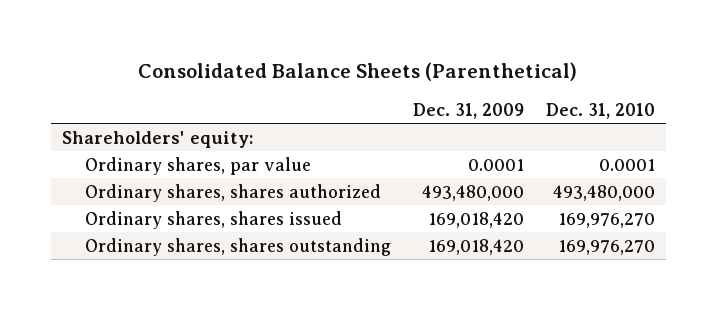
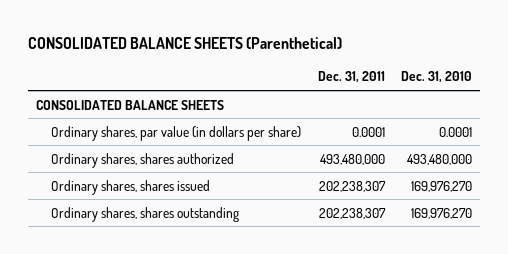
[138,62,578,82] Consolidated Balance Sheets (Parenthetical) -> [28,37,343,50] CONSOLIDATED BALANCE SHEETS (Parenthetical)
[413,102,525,119] Dec. 31, 2009 -> none
none -> [317,71,385,84] Dec. 31, 2011
[61,130,253,148] Shareholders' equity: -> none
none -> [36,99,225,110] CONSOLIDATED BALANCE SHEETS
[85,156,312,175] Ordinary shares, par value -> [51,125,302,141] Ordinary shares, par value (in dollars per share)

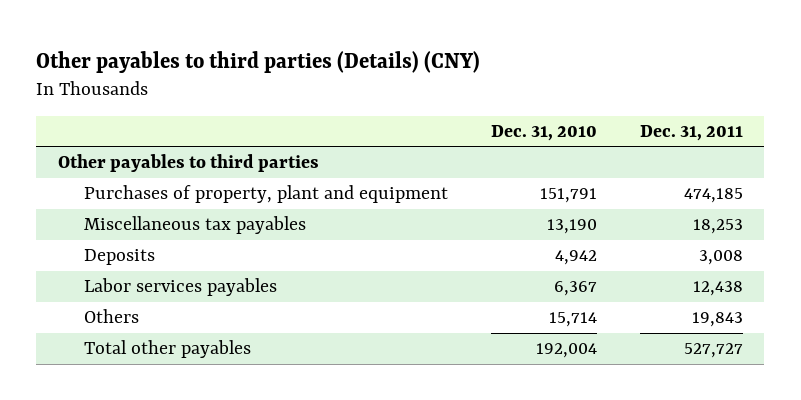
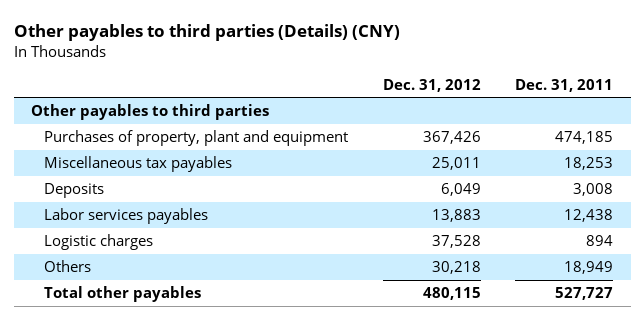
[491,124,598,141] Dec. 31, 2010 -> none
none -> [382,78,481,92] Dec. 31, 2012
none -> [43,234,153,251] Logistic charges
[692,312,744,328] 19,843 -> [564,261,614,275] 18,949

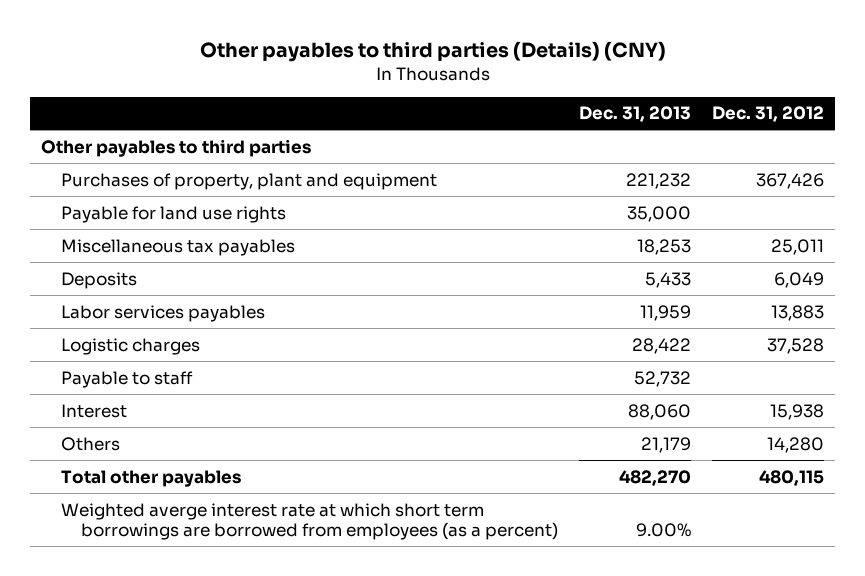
[515,78,614,92] Dec. 31, 2011 -> none
none -> [579,106,692,123] Dec. 31, 2013
none -> [60,205,286,223] Payable for land use rights
none -> [60,370,193,388] Payable to staff
none -> [60,403,127,418] Interest
[431,261,481,275] 30,218 -> [767,436,825,453] 14,280
none -> [60,502,559,541] Weighted averge interest rate at which short term borrowings are borrowed from employees (as a percent)

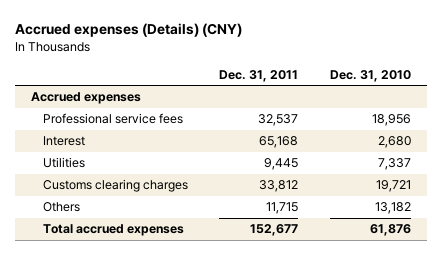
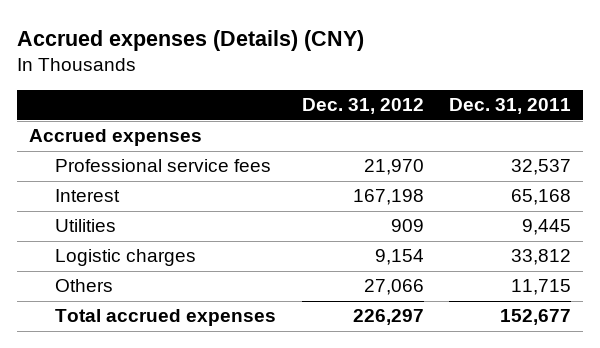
[329,69,411,82] Dec. 31, 2010 -> none
none -> [301,98,424,115] Dec. 31, 2012
[42,179,188,193] Customs clearing charges -> [55,249,197,267] Logistic charges

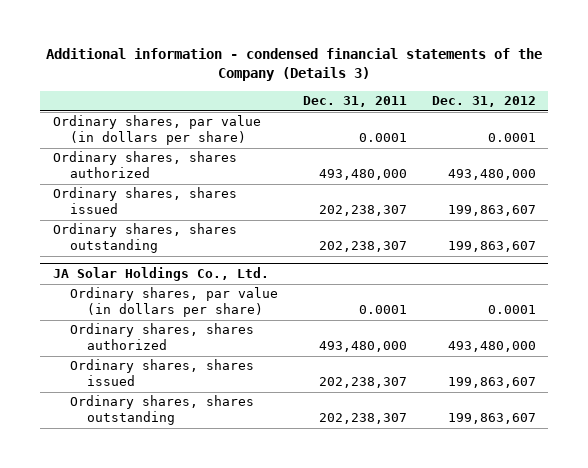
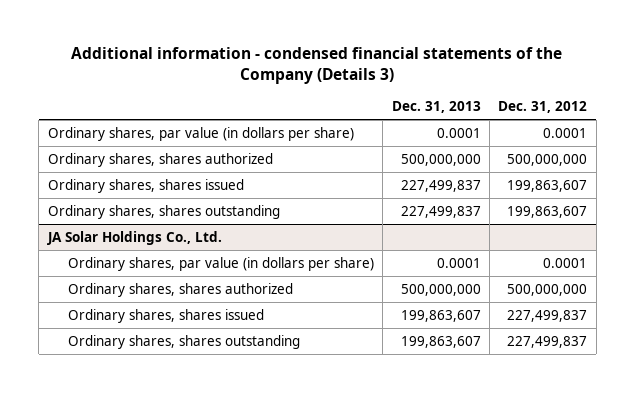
[302,96,407,108] Dec. 31, 2011 -> none
none -> [391,101,481,114] Dec. 31, 2013
[447,168,536,180] 493,480,000 -> [507,153,588,166] 500,000,000
[447,340,536,352] 493,480,000 -> [507,283,588,296] 500,000,000
[447,376,536,388] 199,863,607 -> [507,309,588,322] 227,499,837
[447,412,536,424] 199,863,607 -> [507,335,588,348] 227,499,837

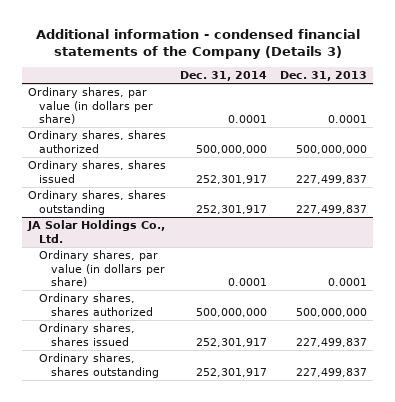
[498,101,588,114] Dec. 31, 2012 -> none
none -> [179,71,267,82] Dec. 31, 2014
[400,309,481,322] 199,863,607 -> [295,337,367,347] 227,499,837
[400,335,481,348] 199,863,607 -> [295,367,367,377] 227,499,837

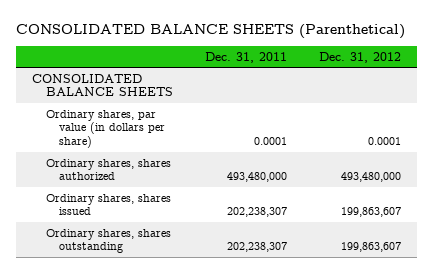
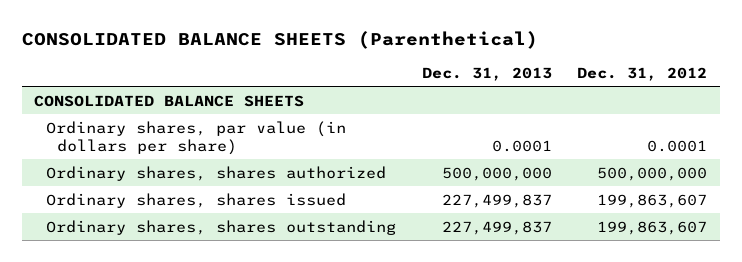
[204,51,287,63] Dec. 31, 2011 -> none
none -> [421,66,552,81] Dec. 31, 2013
[341,172,402,183] 493,480,000 -> [597,166,708,181] 500,000,000

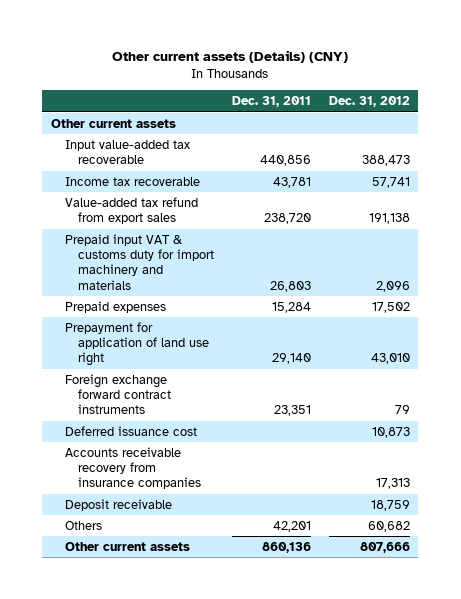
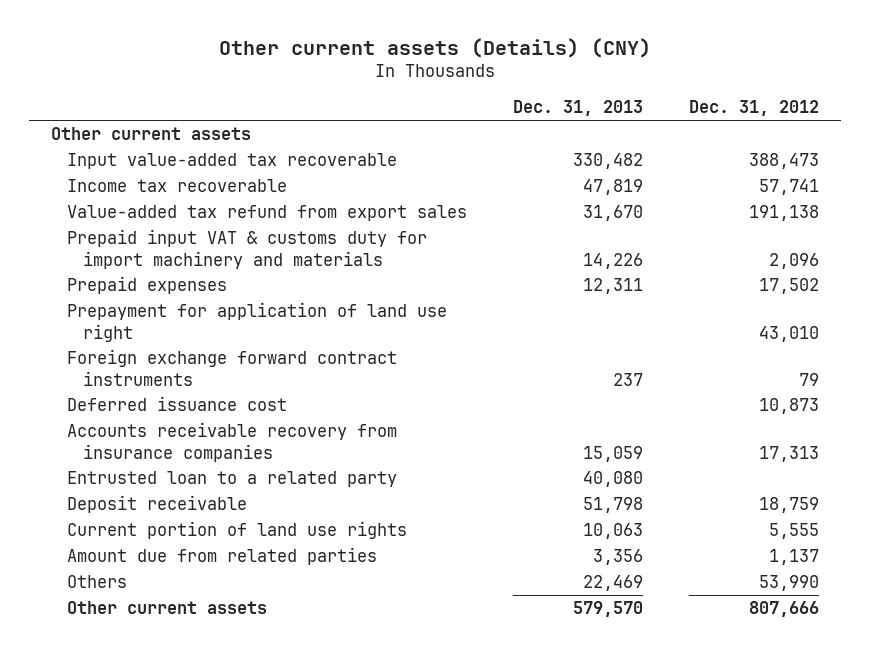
[231,96,311,108] Dec. 31, 2011 -> none
none -> [513,100,644,117] Dec. 31, 2013
none -> [67,471,398,488] Entrusted loan to a related party
none -> [67,521,408,540] Current portion of land use rights
none -> [67,547,378,566] Amount due from related parties
[367,520,410,532] 60,682 -> [758,575,819,592] 53,990

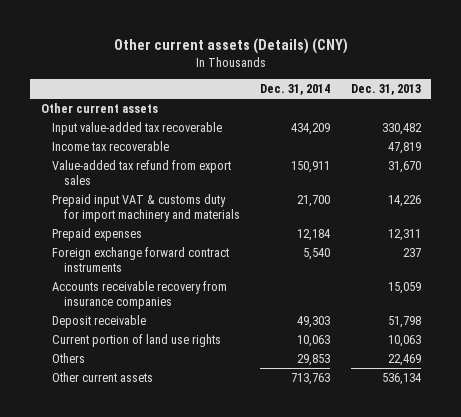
[688,100,819,117] Dec. 31, 2012 -> none
none -> [260,84,331,96] Dec. 31, 2014
[67,302,448,342] Prepayment for application of land use right -> none
[67,396,288,412] Deferred issuance cost -> none
[67,471,398,488] Entrusted loan to a related party -> none
[67,547,378,566] Amount due from related parties -> none
[573,601,644,618] 579,570 -> [381,372,421,385] 536,134

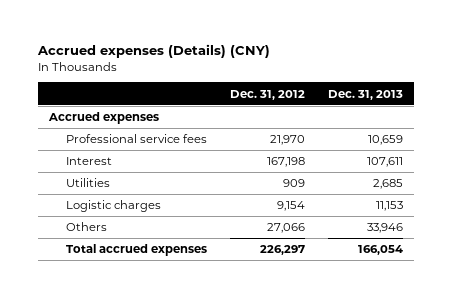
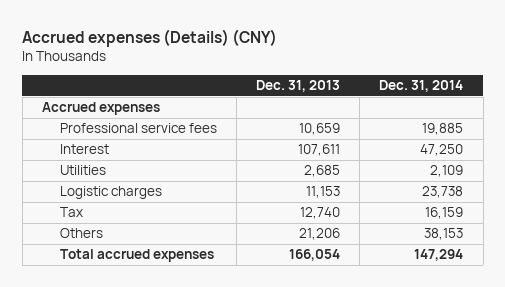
[229,89,305,100] Dec. 31, 2012 -> none
none -> [379,80,464,93] Dec. 31, 2014
none -> [59,207,83,218] Tax
[366,223,403,234] 33,946 -> [299,228,341,241] 21,206

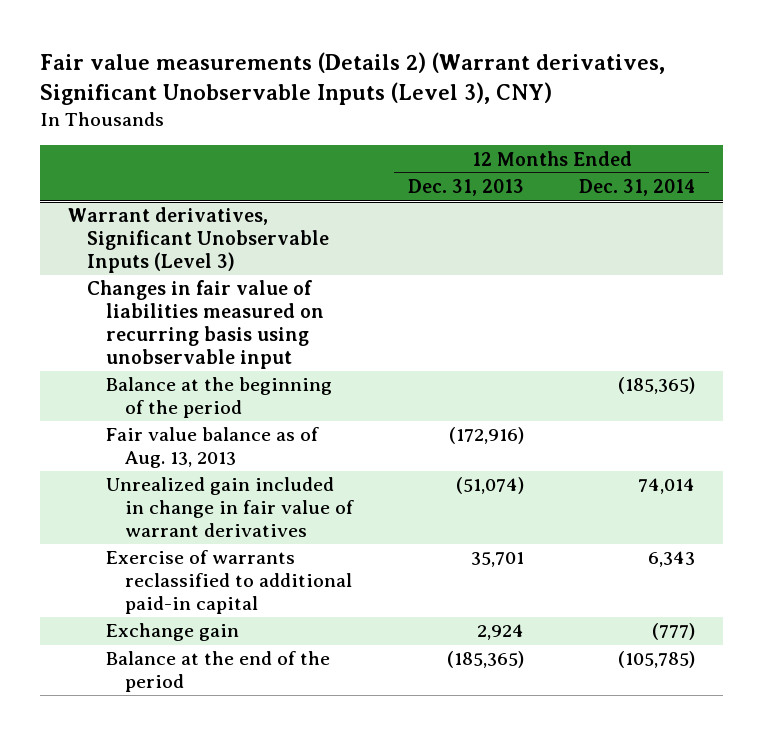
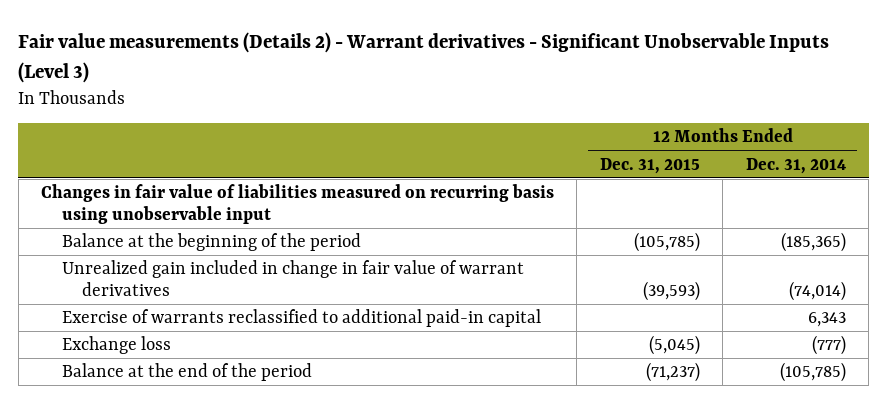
[40,52,666,106] Fair value measurements (Details 2) (Warrant derivatives, Significant Unobservable Inputs (Level 3), CNY) -> [18,31,830,83] Fair value measurements (Details 2) - Warrant derivatives - Significant Unobservable Inputs (Level 3)
[407,179,524,197] Dec. 31, 2013 -> none
none -> [599,157,700,174] Dec. 31, 2015
[67,207,329,274] Warrant derivatives, Significant Unobservable Inputs (Level 3) -> none
[105,427,319,469] Fair value balance as of Aug. 13, 2013 -> none
[638,478,696,495] 74,014 -> [788,281,846,302] (74,014)
[105,623,239,642] Exchange gain -> [61,336,171,355] Exchange loss

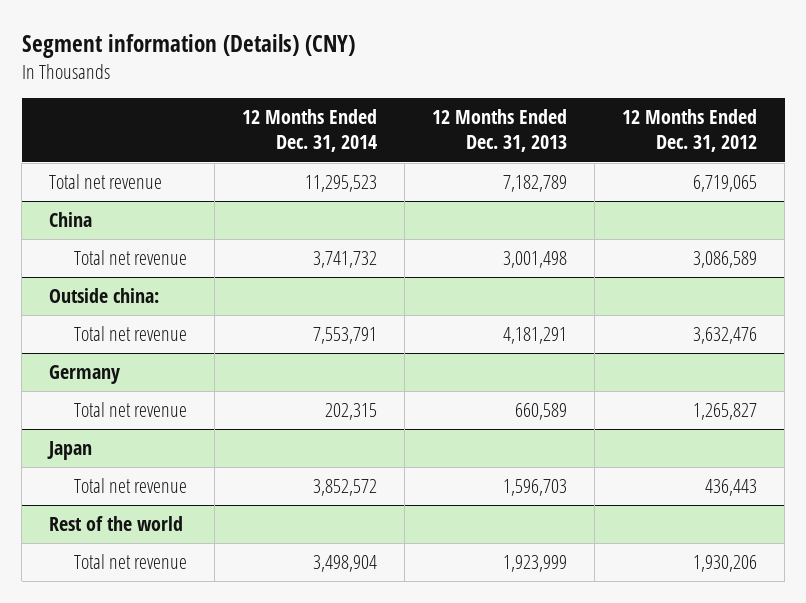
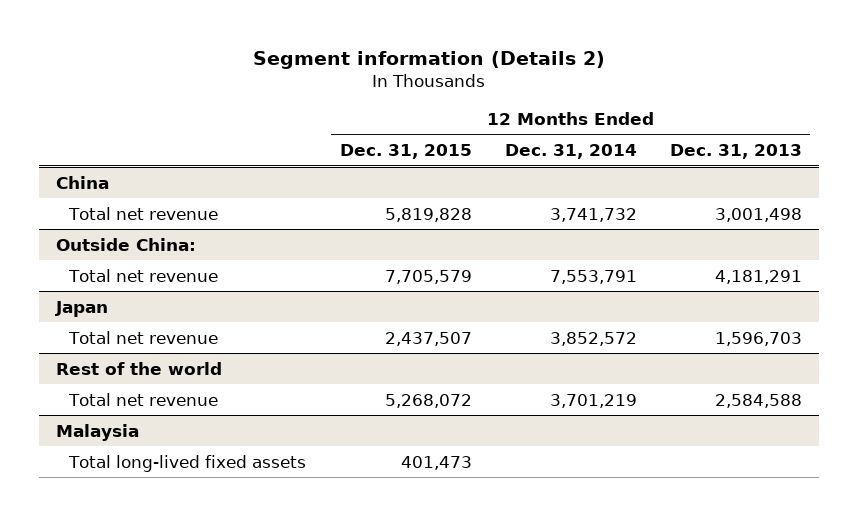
[21,34,355,59] Segment information (Details) (CNY) -> [252,50,605,69] Segment information (Details 2)
[622,109,758,153] 12 Months Ended Dec. 31, 2012 -> none
none -> [339,144,472,160] Dec. 31, 2015
[49,173,163,189] Total net revenue -> none
[49,287,160,303] Outside china: -> [55,237,196,251] Outside China:
[49,364,121,384] Germany -> none
[73,401,187,417] Total net revenue -> none
[312,554,377,572] 3,498,904 -> [549,393,637,408] 3,701,219
[502,554,567,572] 1,923,999 -> [715,393,803,408] 2,584,588
none -> [55,423,139,441] Malaysia
none -> [68,454,307,472] Total long-lived fixed assets

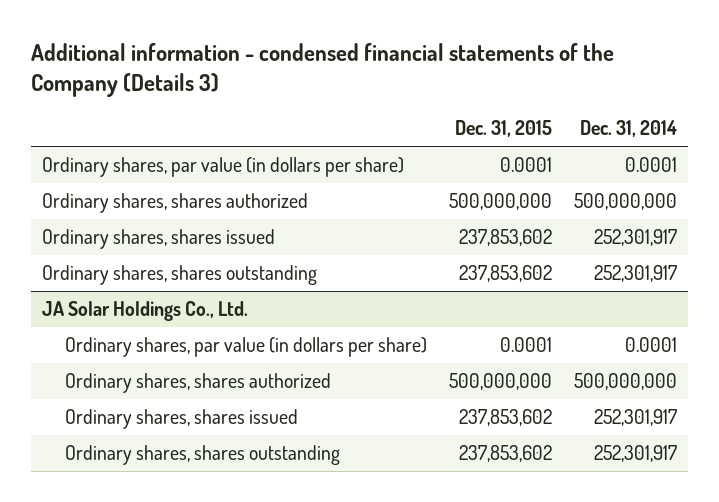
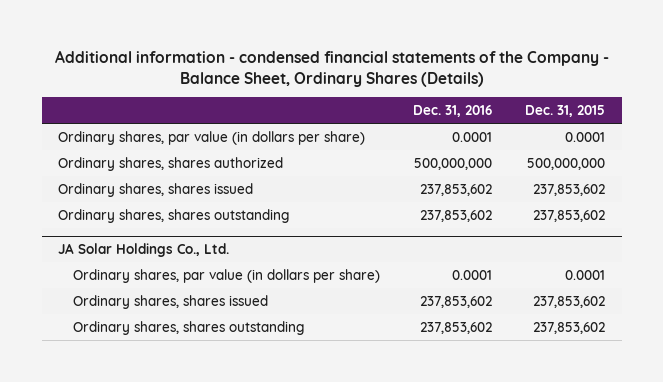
[30,42,614,98] Additional information - condensed financial statements of the Company (Details 3) -> [54,49,609,87] Additional information - condensed financial statements of the Company - Balance Sheet, Ordinary Shares (Details)
[580,120,678,138] Dec. 31, 2014 -> none
none -> [412,104,492,117] Dec. 31, 2016
[65,372,332,393] Ordinary shares, shares authorized -> none

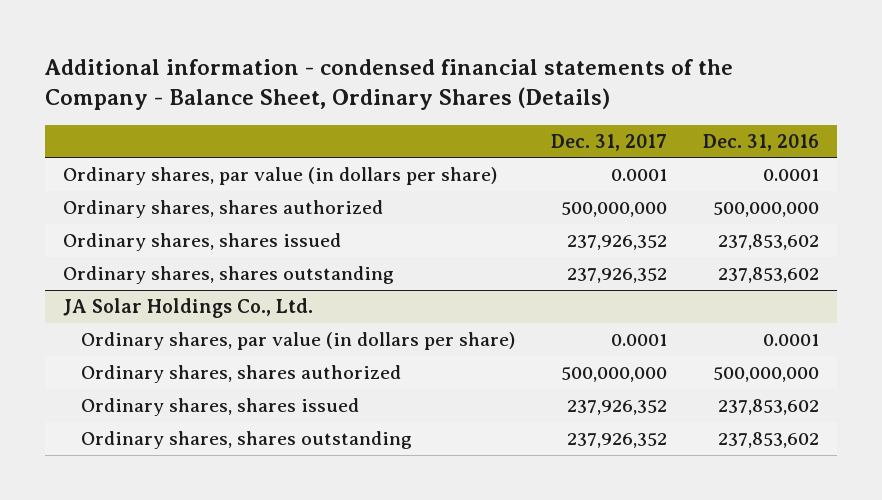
[525,104,606,117] Dec. 31, 2015 -> none
none -> [550,133,667,151] Dec. 31, 2017
none -> [80,365,401,384] Ordinary shares, shares authorized

